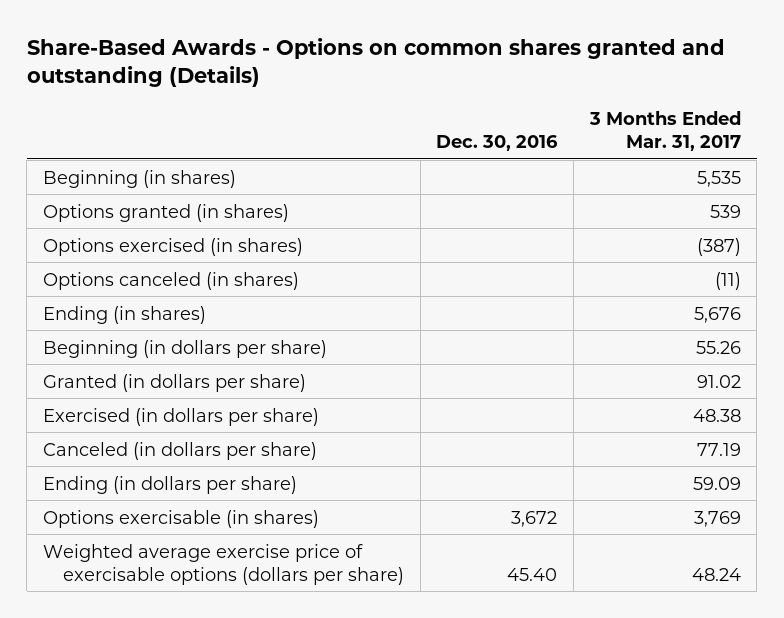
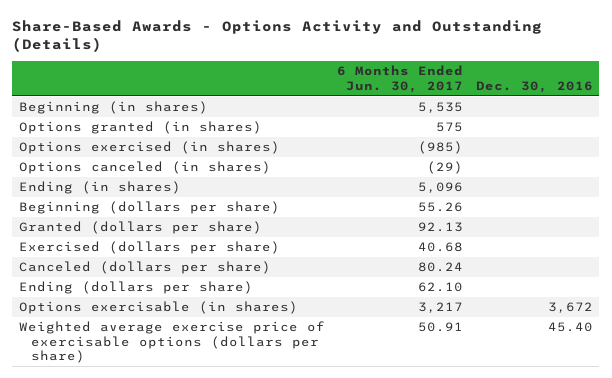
[26,37,725,87] Share-Based Awards - Options on common shares granted and outstanding (Details) -> [12,19,543,53] Share-Based Awards - Options Activity and Outstanding (Details)
[588,110,741,151] 3 Months Ended Mar. 31, 2017 -> none
none -> [337,65,464,93] 6 Months Ended Jun. 30, 2017
[42,339,327,358] Beginning (in dollars per share) -> [18,201,280,215] Beginning (dollars per share)
[42,373,306,392] Granted (in dollars per share) -> [18,221,262,235] Granted (dollars per share)
[42,407,319,426] Exercised (in dollars per share) -> [18,241,280,255] Exercised (dollars per share)
[42,441,317,460] Canceled (in dollars per share) -> [18,261,271,275] Canceled (dollars per share)
[42,475,297,494] Ending (in dollars per share) -> [18,281,253,295] Ending (dollars per share)

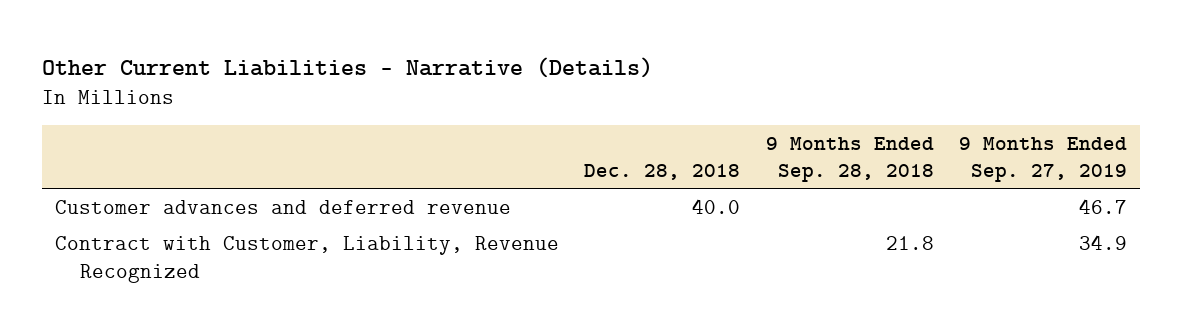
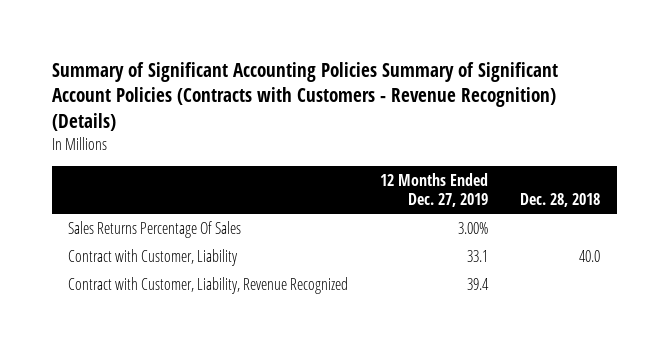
[42,57,654,79] Other Current Liabilities - Narrative (Details) -> [52,62,559,131] Summary of Significant Accounting Policies Summary of Significant Account Policies (Contracts with Customers - Revenue Recognition) (Details)
[765,136,934,183] 9 Months Ended Sep. 28, 2018 -> none
[959,136,1128,183] 9 Months Ended Sep. 27, 2019 -> none
none -> [380,172,489,208] 12 Months Ended Dec. 27, 2019
none -> [68,220,242,238] Sales Returns Percentage Of Sales
[54,200,511,215] Customer advances and deferred revenue -> [68,248,239,266] Contract with Customer, Liability

